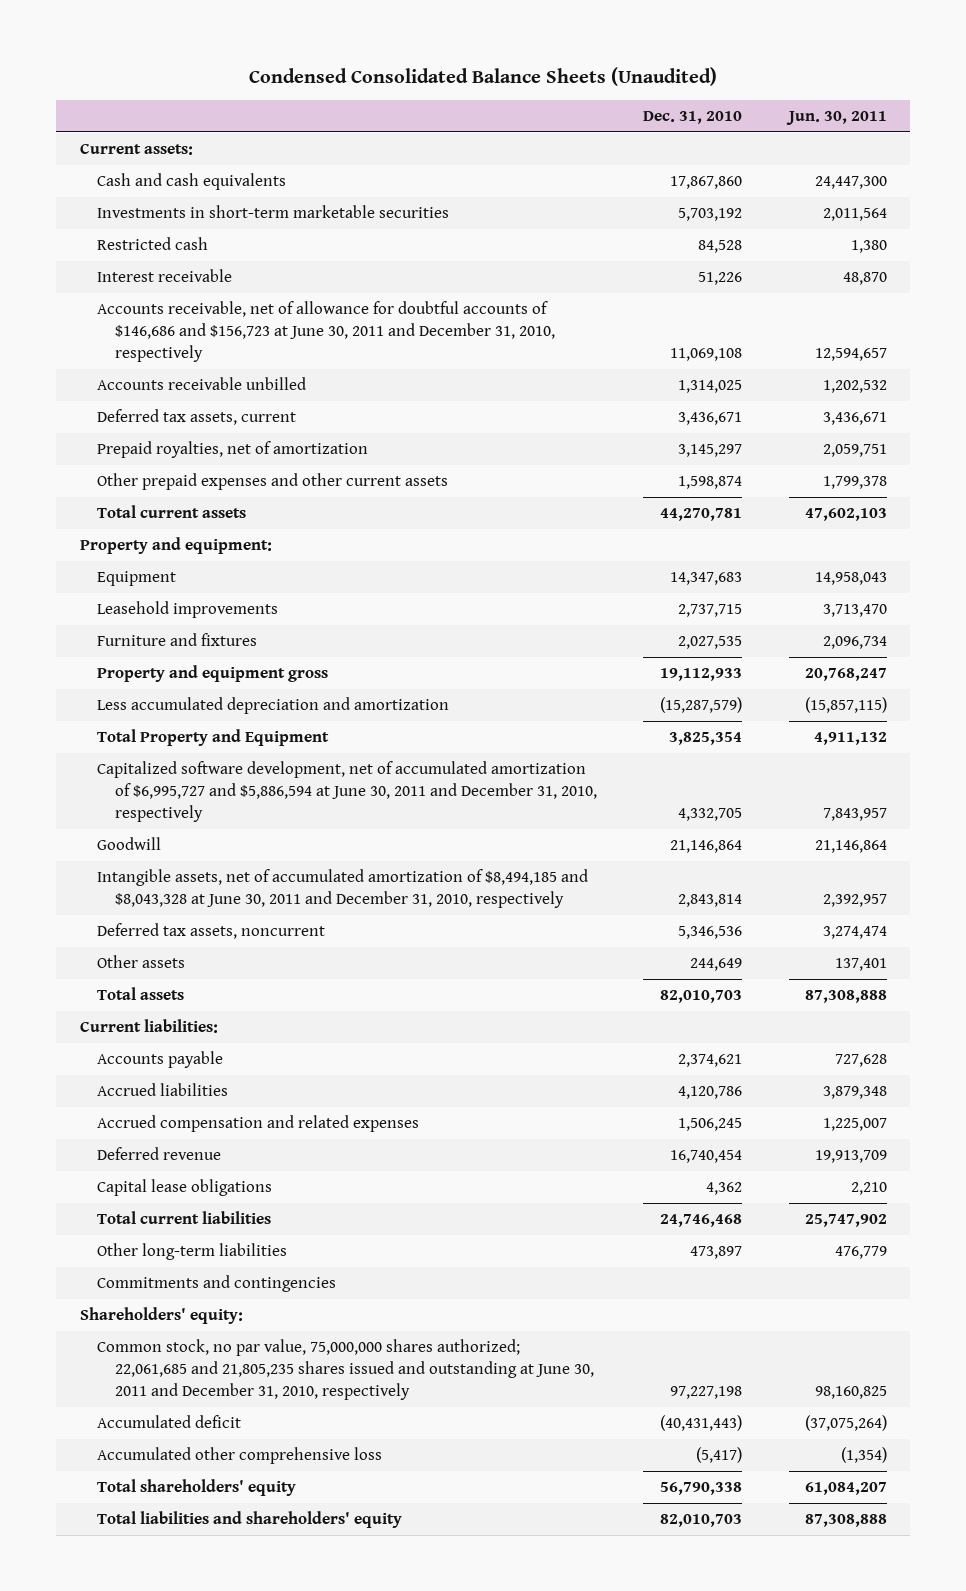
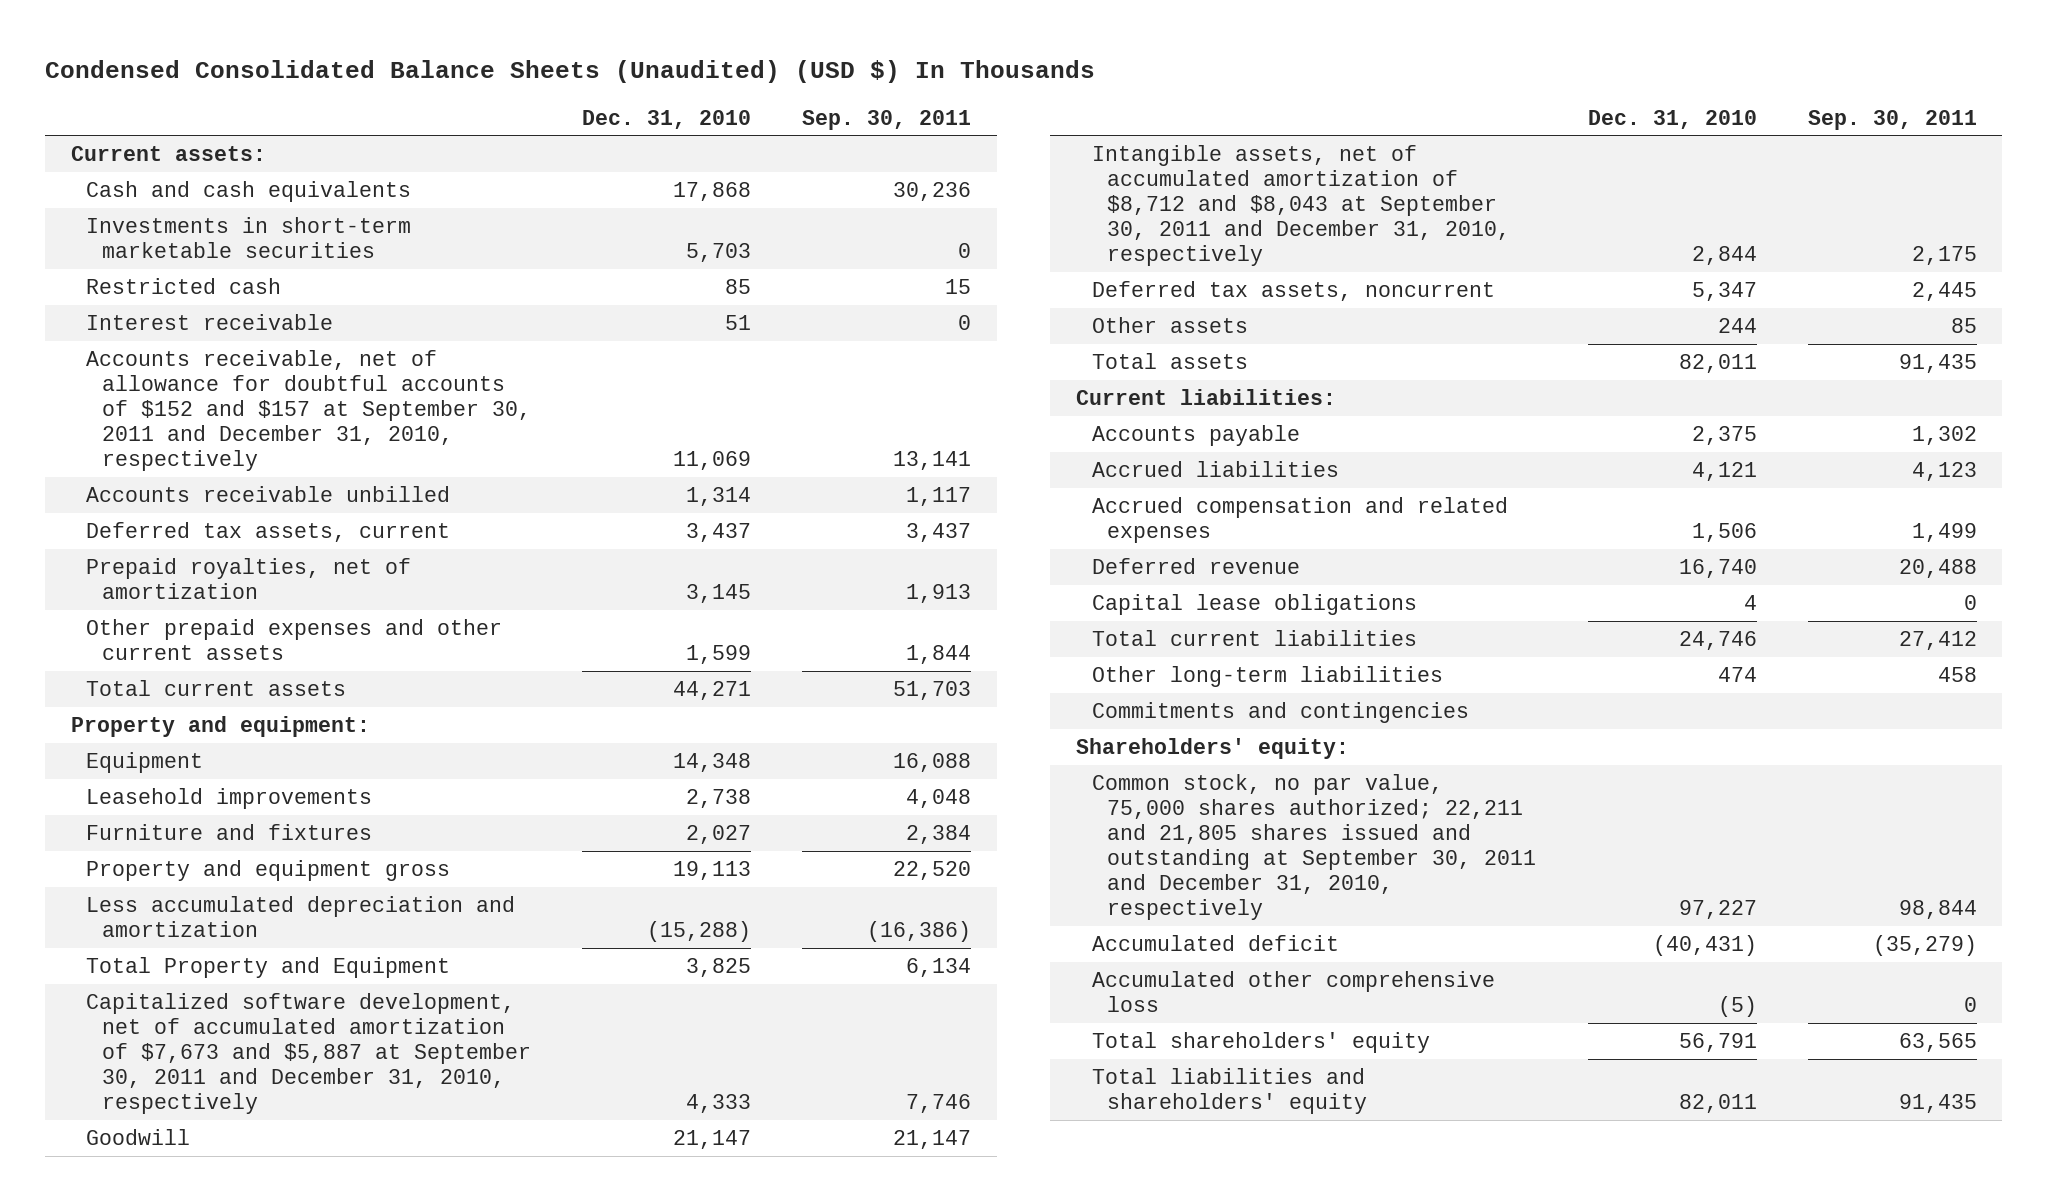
[249,66,718,86] Condensed Consolidated Balance Sheets (Unaudited) -> [44,60,1095,84] Condensed Consolidated Balance Sheets (Unaudited) (USD $) In Thousands
[785,111,887,126] Jun. 30, 2011 -> none
none -> [802,109,972,130] Sep. 30, 2011
[670,176,743,190] 17,867,860 -> [673,182,752,202] 17,868
[678,208,743,222] 5,703,192 -> [686,243,752,263] 5,703
[698,240,743,254] 84,528 -> [725,279,752,295] 85
[698,272,743,286] 51,226 -> [725,315,752,331] 51
[97,301,555,363] Accounts receivable, net of allowance for doubtful accounts of $146,686 and $156,723 at June 30, 2011 and December 31, 2010, respectively -> [86,350,531,471] Accounts receivable, net of allowance for doubtful accounts of $152 and $157 at September 30, 2011 and December 31, 2010, respectively
[670,348,743,362] 11,069,108 -> [673,450,752,470] 11,069
[678,380,743,394] 1,314,025 -> [686,487,752,507] 1,314
[678,412,743,426] 3,436,671 -> [686,523,752,543] 3,437
[678,444,743,458] 3,145,297 -> [686,584,752,604] 3,145
[678,476,743,490] 1,598,874 -> [686,645,752,665] 1,599
[660,508,743,522] 44,270,781 -> [673,681,752,701] 44,271
[670,572,743,586] 14,347,683 -> [673,753,752,773] 14,348
[678,604,743,618] 2,737,715 -> [686,789,752,809] 2,738
[678,636,743,650] 2,027,535 -> [686,825,752,845] 2,027
[660,668,743,682] 19,112,933 -> [673,861,752,881] 19,113
[660,697,743,714] (15,287,579) -> [647,921,752,943] (15,288)
[669,732,743,746] 3,825,354 -> [686,958,752,978] 3,825
[97,761,597,823] Capitalized software development, net of accumulated amortization of $6,995,727 and $5,886,594 at June 30, 2011 and December 31, 2010, respectively -> [86,993,531,1114] Capitalized software development, net of accumulated amortization of $7,673 and $5,887 at September 30, 2011 and December 31, 2010, respectively
[678,808,743,822] 4,332,705 -> [686,1093,752,1113] 4,333
[670,840,743,854] 21,146,864 -> [673,1130,752,1150] 21,147
[97,869,589,909] Intangible assets, net of accumulated amortization of $8,494,185 and $8,043,328 at June 30, 2011 and December 31, 2010, respectively -> [1091,145,1511,266] Intangible assets, net of accumulated amortization of $8,712 and $8,043 at September 30, 2011 and December 31, 2010, respectively
[678,894,743,908] 2,843,814 -> [1691,245,1757,265] 2,844
[678,926,743,940] 5,346,536 -> [1691,282,1757,302] 5,347
[690,958,743,972] 244,649 -> [1717,318,1757,334] 244
[660,990,743,1004] 82,010,703 -> [1678,354,1757,374] 82,011
[678,1054,743,1068] 2,374,621 -> [1691,426,1757,446] 2,375
[678,1086,743,1100] 4,120,786 -> [1691,462,1757,482] 4,121
[678,1118,743,1132] 1,506,245 -> [1691,523,1757,543] 1,506
[670,1150,743,1164] 16,740,454 -> [1678,559,1757,579] 16,740
[706,1182,743,1196] 4,362 -> [1743,595,1757,611] 4
[660,1214,743,1228] 24,746,468 -> [1678,631,1757,651] 24,746
[690,1246,743,1260] 473,897 -> [1717,667,1757,683] 474
[97,1339,594,1401] Common stock, no par value, 75,000,000 shares authorized; 22,061,685 and 21,805,235 shares issued and outstanding at June 30, 2011 and December 31, 2010, respectively -> [1091,774,1537,920] Common stock, no par value, 75,000 shares authorized; 22,211 and 21,805 shares issued and outstanding at September 30, 2011 and December 31, 2010, respectively
[670,1386,743,1400] 97,227,198 -> [1678,899,1757,919] 97,227
[660,1415,743,1432] (40,431,443) -> [1652,935,1757,957] (40,431)
[696,1447,743,1464] (5,417) -> [1717,996,1757,1018] (5)
[660,1482,743,1496] 56,790,338 -> [1678,1033,1757,1053] 56,791
[660,1514,743,1528] 82,010,703 -> [1678,1094,1757,1114] 82,011

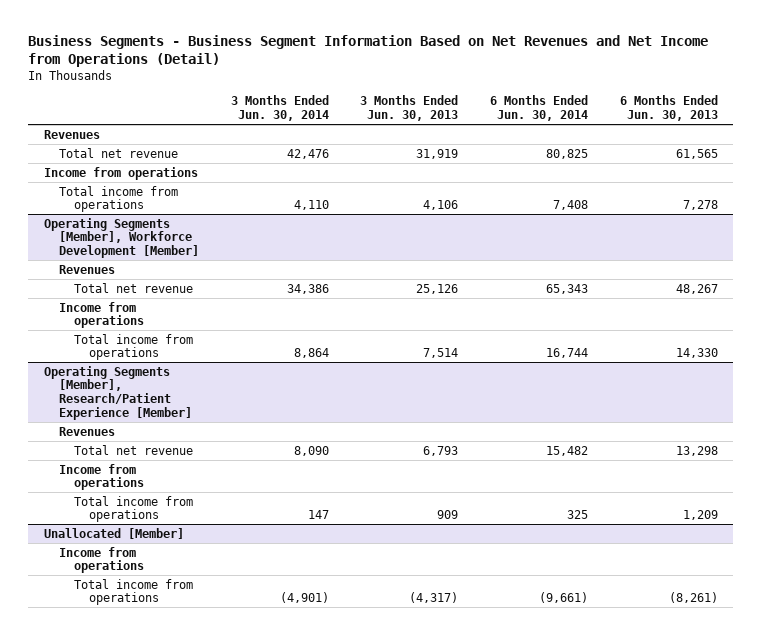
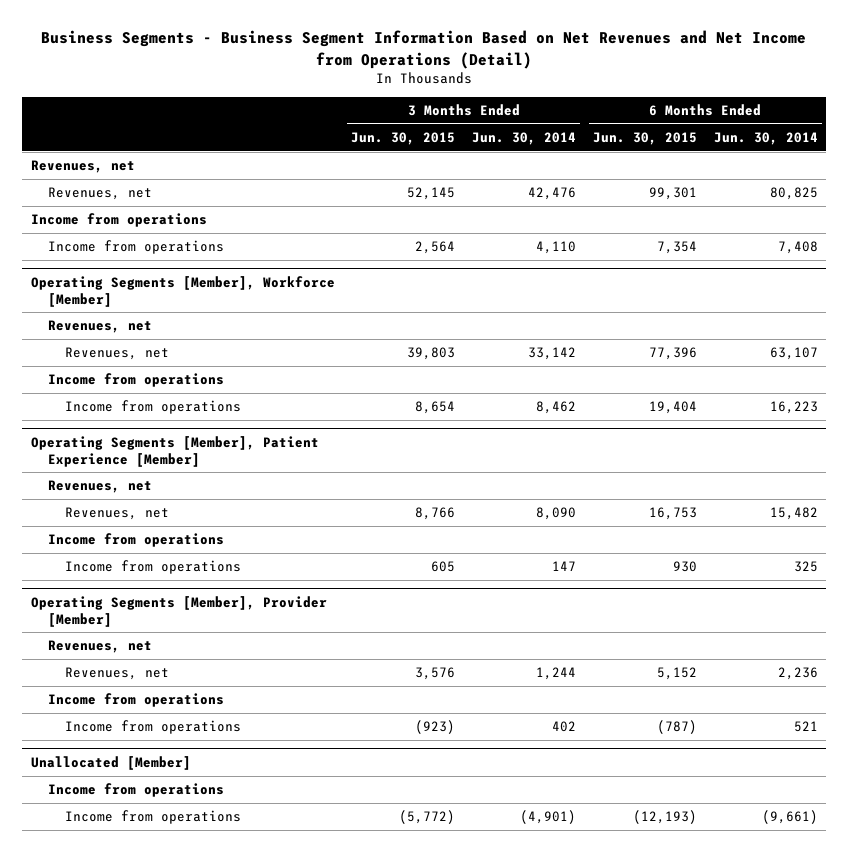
[360,95,459,122] 3 Months Ended Jun. 30, 2013 -> none
[619,95,718,122] 6 Months Ended Jun. 30, 2013 -> none
none -> [351,131,456,145] Jun. 30, 2015
none -> [592,131,697,145] Jun. 30, 2015
[43,129,100,139] Revenues -> [30,160,135,174] Revenues, net
[59,147,179,158] Total net revenue -> [47,187,152,201] Revenues, net
[59,185,179,213] Total income from operations -> [47,240,224,255] Income from operations
[43,217,200,259] Operating Segments [Member], Workforce Development [Member] -> [30,275,335,307] Operating Segments [Member], Workforce [Member]
[59,264,116,274] Revenues -> [47,320,152,334] Revenues, net
[74,282,194,293] Total net revenue -> [65,347,170,361] Revenues, net
[286,283,329,294] 34,386 -> [528,347,577,361] 33,142
[545,283,588,294] 65,343 -> [769,347,818,361] 63,107
[74,333,194,361] Total income from operations -> [65,400,242,415] Income from operations
[293,348,329,359] 8,864 -> [536,401,577,415] 8,462
[545,348,588,359] 16,744 -> [769,401,818,415] 16,223
[43,365,193,421] Operating Segments [Member], Research/Patient Experience [Member] -> [30,435,319,467] Operating Segments [Member], Patient Experience [Member]
[59,426,116,436] Revenues -> [47,480,152,494] Revenues, net
[74,444,194,455] Total net revenue -> [65,507,170,521] Revenues, net
[74,495,194,523] Total income from operations -> [65,560,242,575] Income from operations
none -> [30,595,327,627] Operating Segments [Member], Provider [Member]
none -> [47,640,152,654] Revenues, net
none -> [65,667,170,681] Revenues, net
none -> [47,693,224,708] Income from operations
none -> [65,720,242,735] Income from operations
[74,578,194,606] Total income from operations -> [65,810,242,825] Income from operations

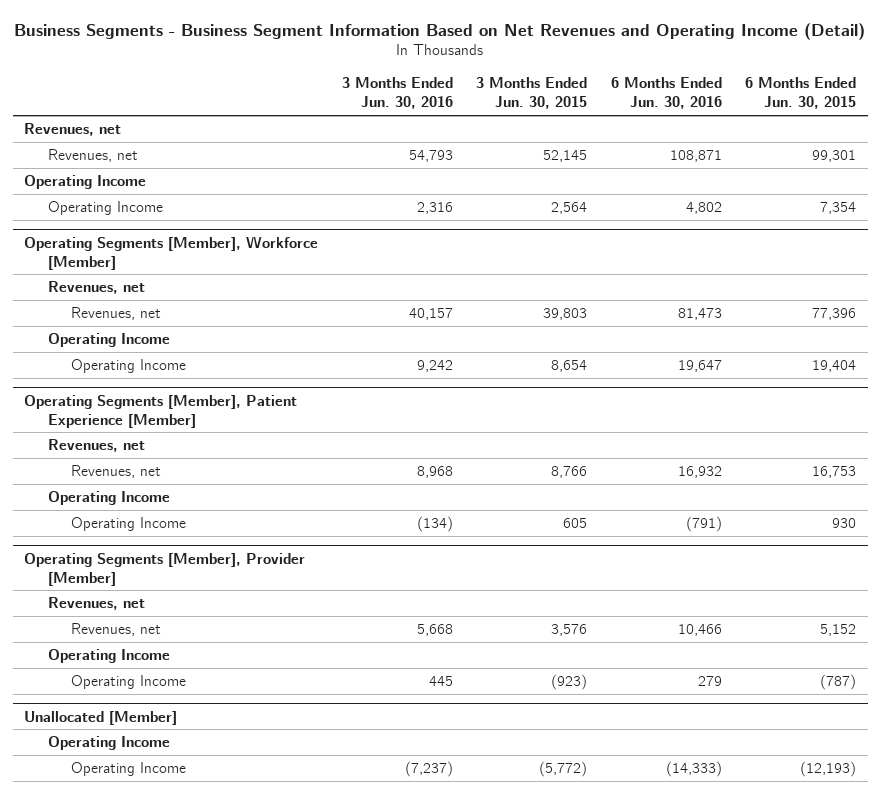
[41,30,807,69] Business Segments - Business Segment Information Based on Net Revenues and Net Income from Operations (Detail) -> [14,22,866,40] Business Segments - Business Segment Information Based on Net Revenues and Operating Income (Detail)
[472,131,577,145] Jun. 30, 2014 -> none
[713,131,818,145] Jun. 30, 2014 -> none
none -> [341,77,453,110] 3 Months Ended Jun. 30, 2016
none -> [610,77,722,110] 6 Months Ended Jun. 30, 2016
[30,213,207,228] Income from operations -> none
none -> [24,174,147,189] Operating Income
[47,240,224,255] Income from operations -> [47,200,163,215] Operating Income
[47,373,224,388] Income from operations -> none
none -> [47,332,170,347] Operating Income
[65,400,242,415] Income from operations -> [70,358,186,373] Operating Income
[47,533,224,548] Income from operations -> none
none -> [47,490,170,505] Operating Income
[65,560,242,575] Income from operations -> [70,516,186,531] Operating Income
[47,693,224,708] Income from operations -> none
none -> [47,648,170,663] Operating Income
[65,720,242,735] Income from operations -> [70,674,186,689] Operating Income
[47,783,224,798] Income from operations -> none
none -> [47,735,170,750] Operating Income
[65,810,242,825] Income from operations -> [70,761,186,776] Operating Income

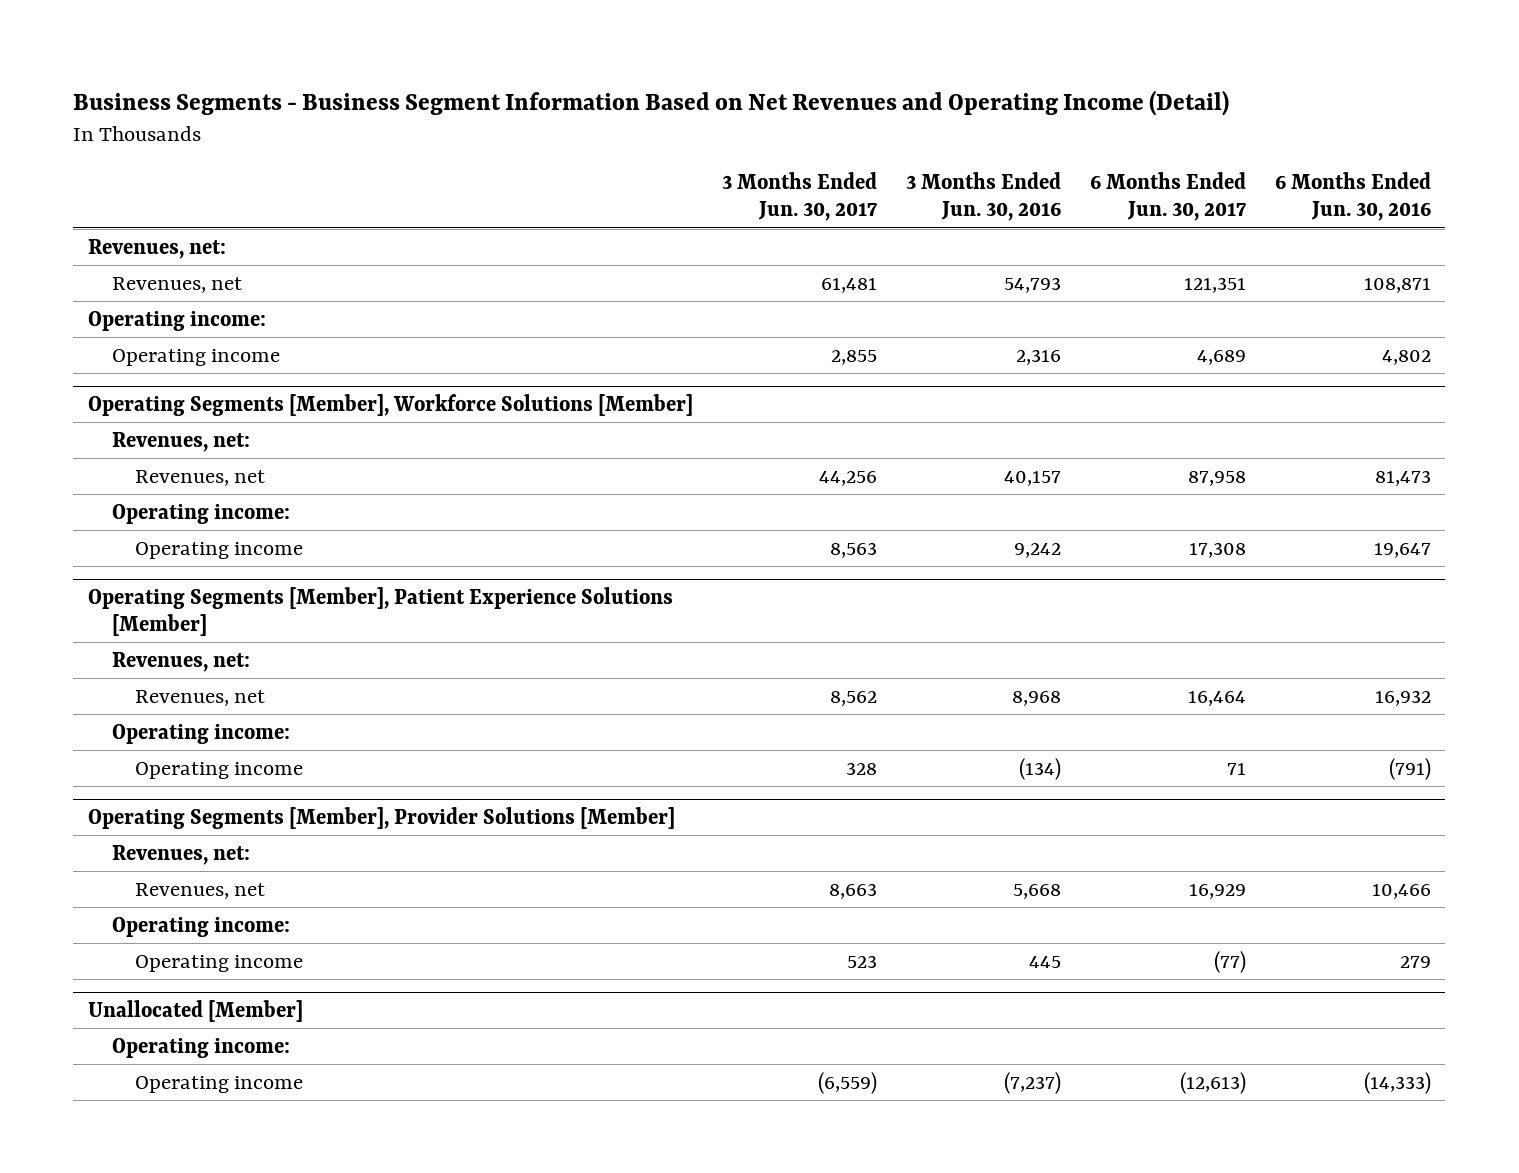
[476,77,588,110] 3 Months Ended Jun. 30, 2015 -> none
[744,77,856,110] 6 Months Ended Jun. 30, 2015 -> none
none -> [721,172,877,222] 3 Months Ended Jun. 30, 2017
none -> [1089,172,1246,222] 6 Months Ended Jun. 30, 2017
[24,122,122,136] Revenues, net -> [87,238,226,259] Revenues, net:
[24,174,147,189] Operating Income -> [87,310,266,331] Operating income:
[47,200,163,215] Operating Income -> [111,348,280,366] Operating income
[24,235,319,270] Operating Segments [Member], Workforce [Member] -> [87,394,693,417] Operating Segments [Member], Workforce Solutions [Member]
[47,280,145,294] Revenues, net -> [111,431,250,452] Revenues, net:
[47,332,170,347] Operating Income -> [111,503,290,524] Operating income:
[70,358,186,373] Operating Income -> [135,541,304,559] Operating income
[24,394,298,428] Operating Segments [Member], Patient Experience [Member] -> [87,587,673,637] Operating Segments [Member], Patient Experience Solutions [Member]
[47,438,145,452] Revenues, net -> [111,651,250,672] Revenues, net:
[47,490,170,505] Operating Income -> [111,723,290,744] Operating income:
[70,516,186,531] Operating Income -> [135,761,304,779] Operating income
[24,552,306,586] Operating Segments [Member], Provider [Member] -> [87,807,675,830] Operating Segments [Member], Provider Solutions [Member]
[47,596,145,610] Revenues, net -> [111,844,250,865] Revenues, net:
[47,648,170,663] Operating Income -> [111,916,290,937] Operating income:
[70,674,186,689] Operating Income -> [135,954,304,972] Operating income
[47,735,170,750] Operating Income -> [111,1037,290,1058] Operating income:
[70,761,186,776] Operating Income -> [135,1075,304,1093] Operating income

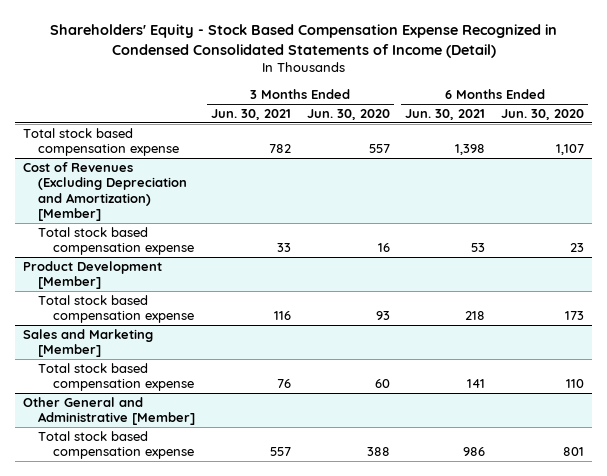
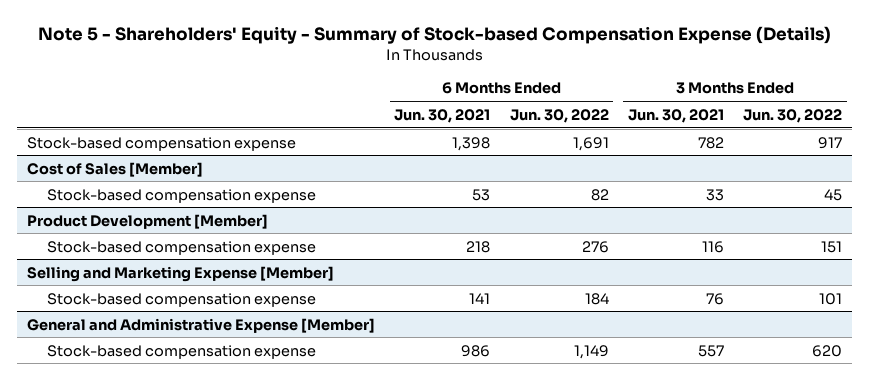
[49,24,557,59] Shareholders' Equity - Stock Based Compensation Expense Recognized in Condensed Consolidated Statements of Income (Detail) -> [37,26,831,45] Note 5 - Shareholders' Equity - Summary of Stock-based Compensation Expense (Details)
[306,108,390,120] Jun. 30, 2020 -> none
[501,108,585,120] Jun. 30, 2020 -> none
none -> [509,108,609,123] Jun. 30, 2022
none -> [743,108,843,123] Jun. 30, 2022
[23,127,180,157] Total stock based compensation expense -> [27,136,297,151] Stock-based compensation expense
[23,161,188,222] Cost of Revenues (Excluding Depreciation and Amortization) [Member] -> [27,161,204,177] Cost of Sales [Member]
[38,226,195,256] Total stock based compensation expense -> [47,188,317,203] Stock-based compensation expense
[38,294,195,324] Total stock based compensation expense -> [47,240,317,255] Stock-based compensation expense
[23,328,154,358] Sales and Marketing [Member] -> [27,265,335,282] Selling and Marketing Expense [Member]
[38,362,195,392] Total stock based compensation expense -> [47,292,317,307] Stock-based compensation expense
[23,396,196,426] Other General and Administrative [Member] -> [27,317,376,333] General and Administrative Expense [Member]
[38,430,195,460] Total stock based compensation expense -> [47,344,317,359] Stock-based compensation expense

